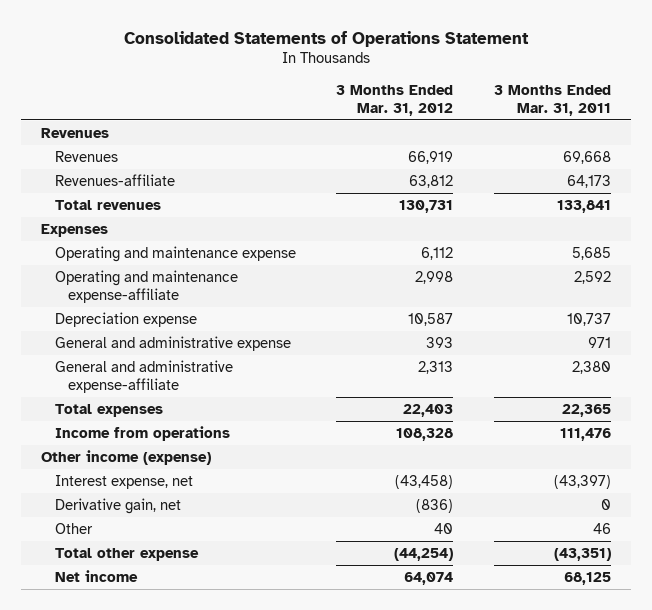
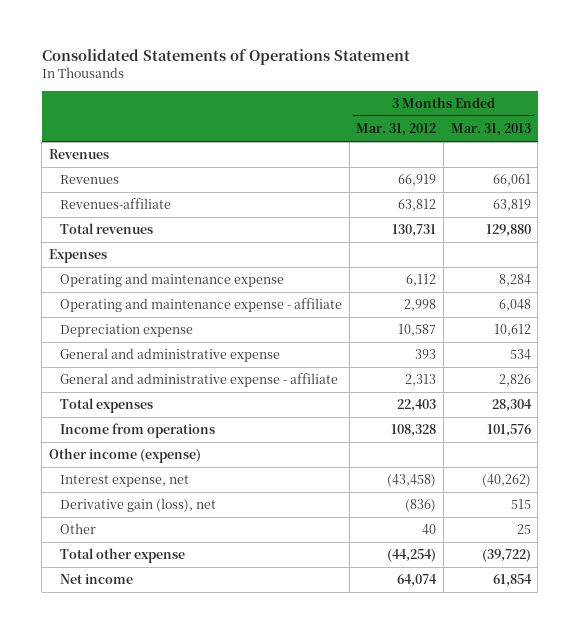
[493,84,611,116] 3 Months Ended Mar. 31, 2011 -> none
none -> [450,123,531,137] Mar. 31, 2013
[54,269,238,303] Operating and maintenance expense-affiliate -> [60,298,343,313] Operating and maintenance expense - affiliate
[54,359,233,393] General and administrative expense-affiliate -> [60,373,339,388] General and administrative expense - affiliate
[54,497,181,514] Derivative gain, net -> [60,498,217,513] Derivative gain (loss), net

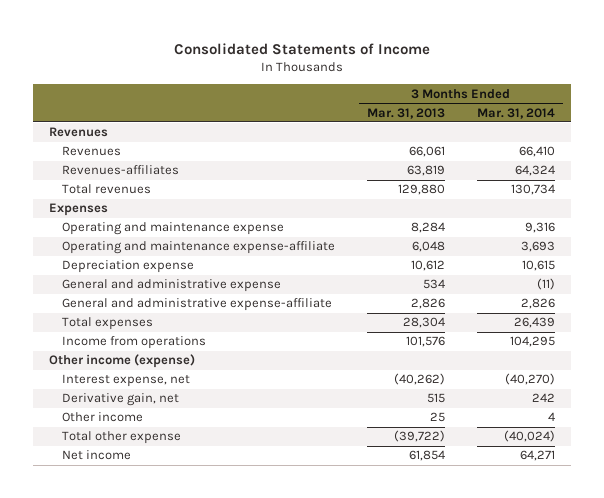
[41,49,410,66] Consolidated Statements of Operations Statement -> [174,42,431,55] Consolidated Statements of Income
[356,123,437,137] Mar. 31, 2012 -> none
none -> [477,107,556,119] Mar. 31, 2014
[60,198,172,210] Revenues-affiliate -> [62,165,180,176] Revenues-affiliates
[60,298,343,313] Operating and maintenance expense - affiliate -> [62,241,336,255] Operating and maintenance expense-affiliate
[60,373,339,388] General and administrative expense - affiliate -> [62,298,333,312] General and administrative expense-affiliate
[60,498,217,513] Derivative gain (loss), net -> [62,393,180,407] Derivative gain, net
[60,523,97,535] Other -> [62,412,144,423] Other income

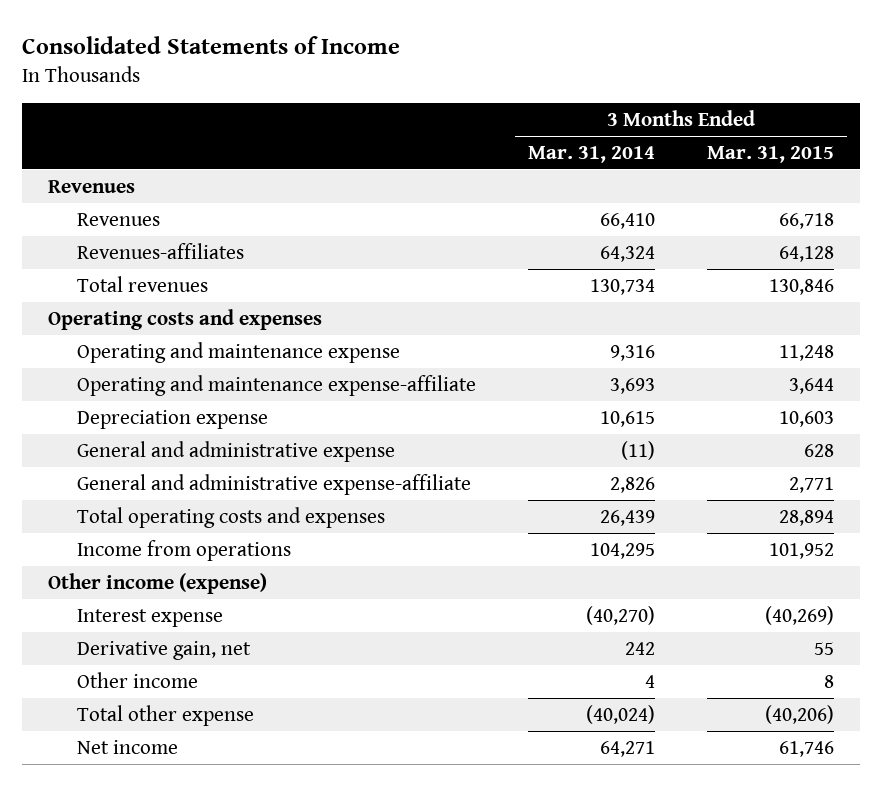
[367,107,446,119] Mar. 31, 2013 -> none
none -> [706,145,834,163] Mar. 31, 2015
[49,203,109,217] Expenses -> [47,308,322,330] Operating costs and expenses
[62,317,154,331] Total expenses -> [76,506,385,528] Total operating costs and expenses
[62,374,191,388] Interest expense, net -> [76,608,223,627] Interest expense

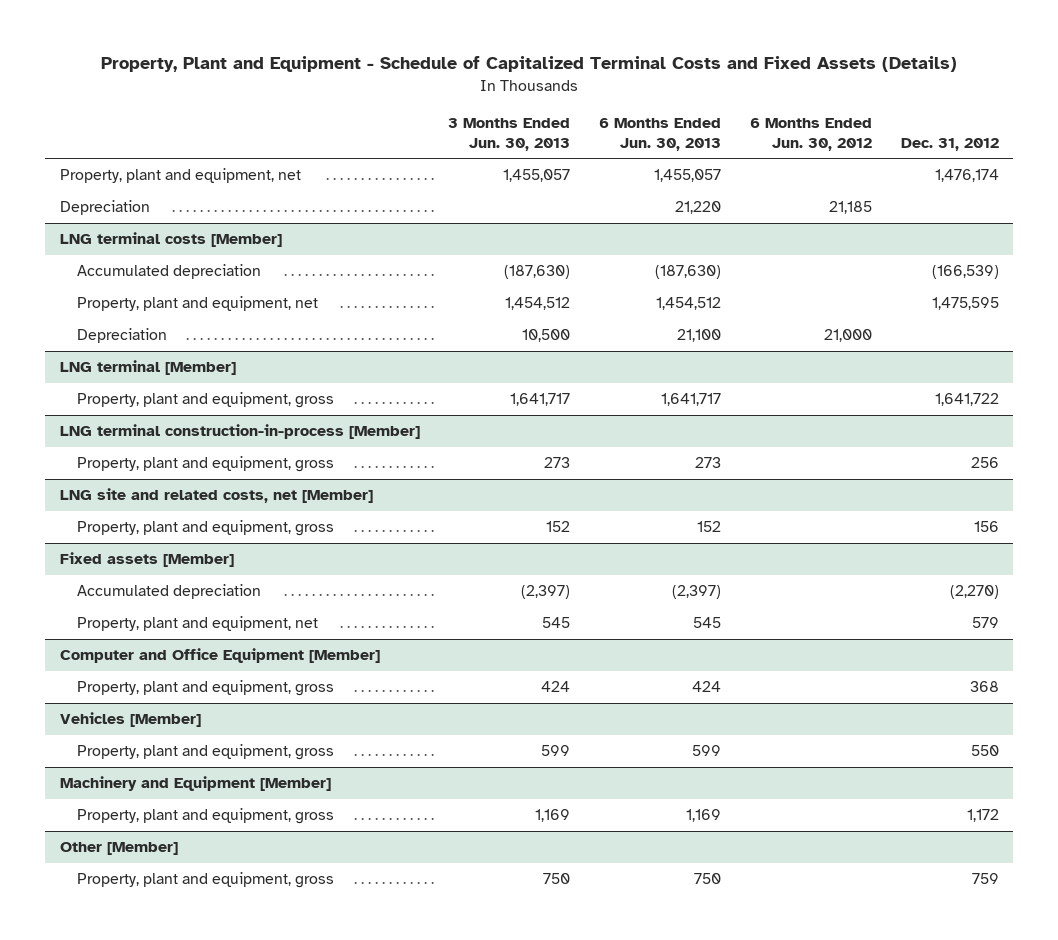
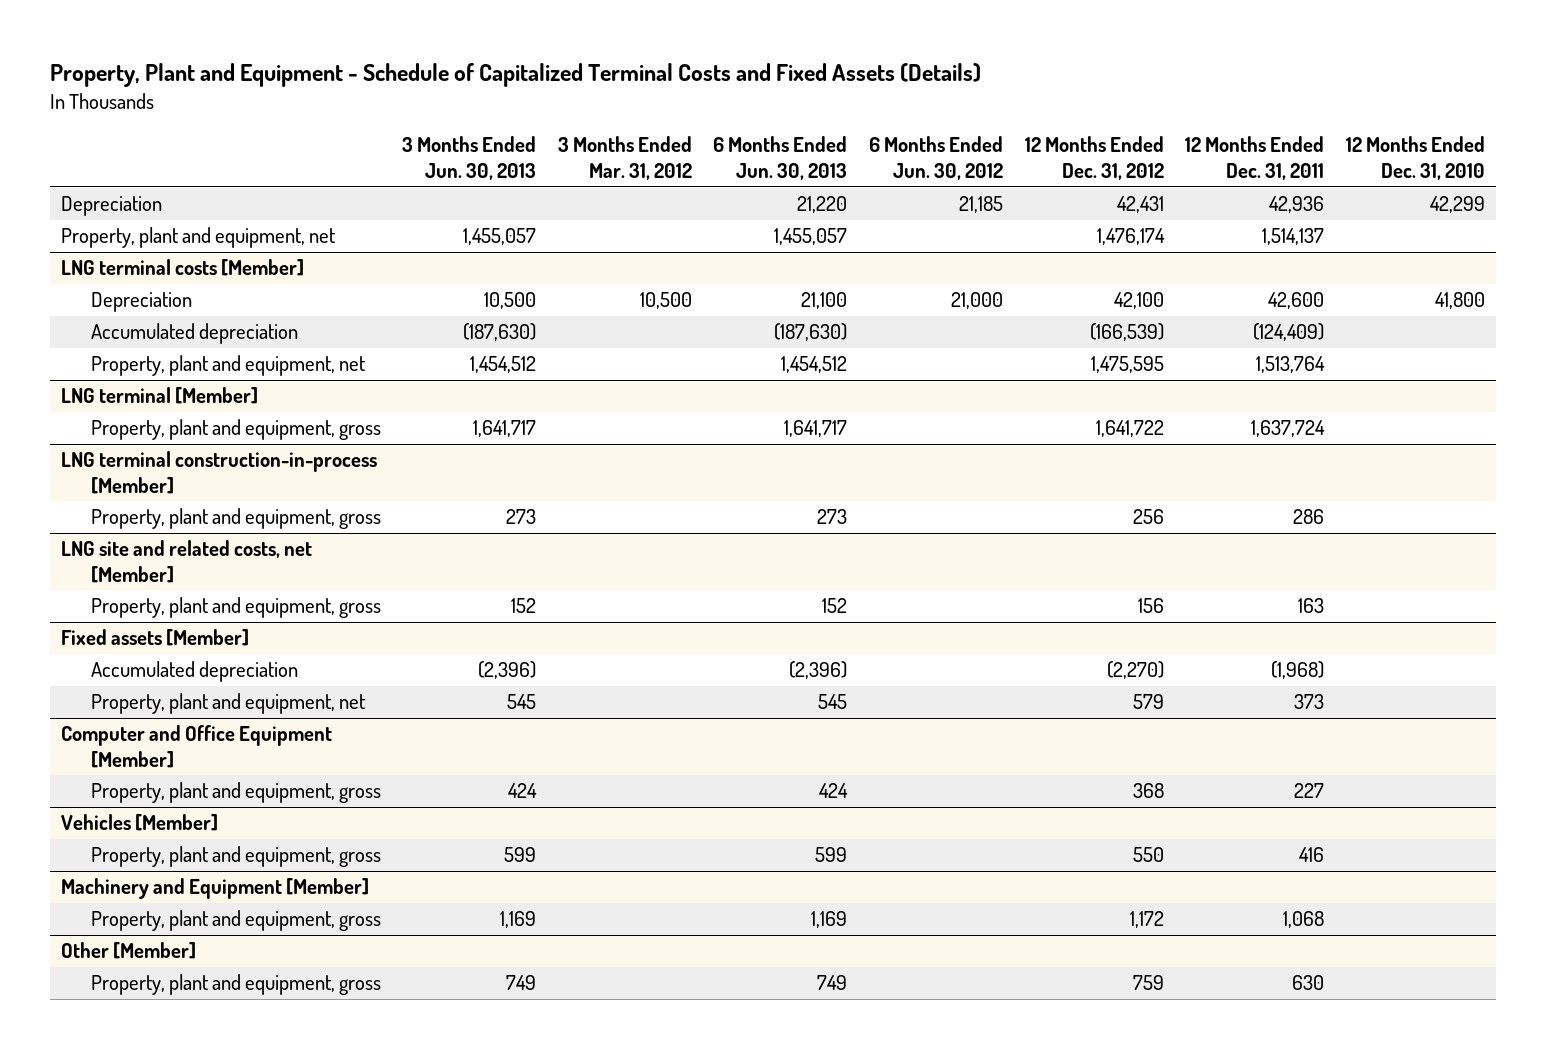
[900,137,999,151] Dec. 31, 2012 -> none
none -> [557,136,692,181] 3 Months Ended Mar. 31, 2012
none -> [1024,136,1164,181] 12 Months Ended Dec. 31, 2012
none -> [1185,136,1325,181] 12 Months Ended Dec. 31, 2011
none -> [1345,136,1485,181] 12 Months Ended Dec. 31, 2010
[59,168,301,184] Property, plant and equipment, net -> [60,227,335,249] Property, plant and equipment, net
[77,328,168,344] Depreciation -> [90,292,192,313] Depreciation
[521,585,571,600] (2,397) -> [478,661,537,680] (2,396)
[672,585,722,600] (2,397) -> [789,661,848,680] (2,396)
[543,873,571,885] 750 -> [506,975,537,991] 749
[694,873,722,885] 750 -> [817,975,848,991] 749

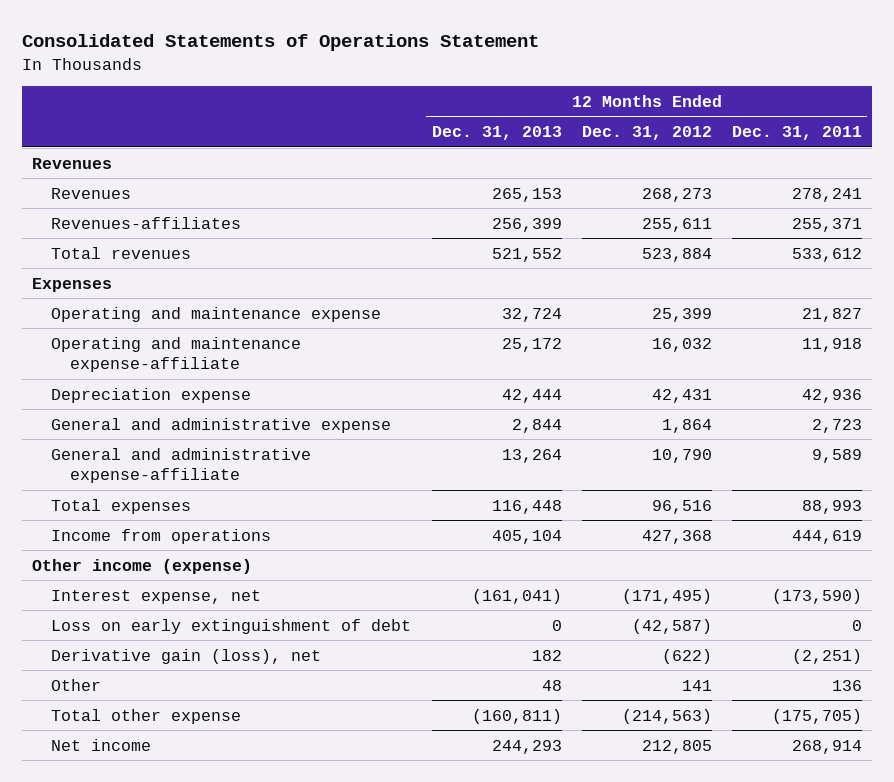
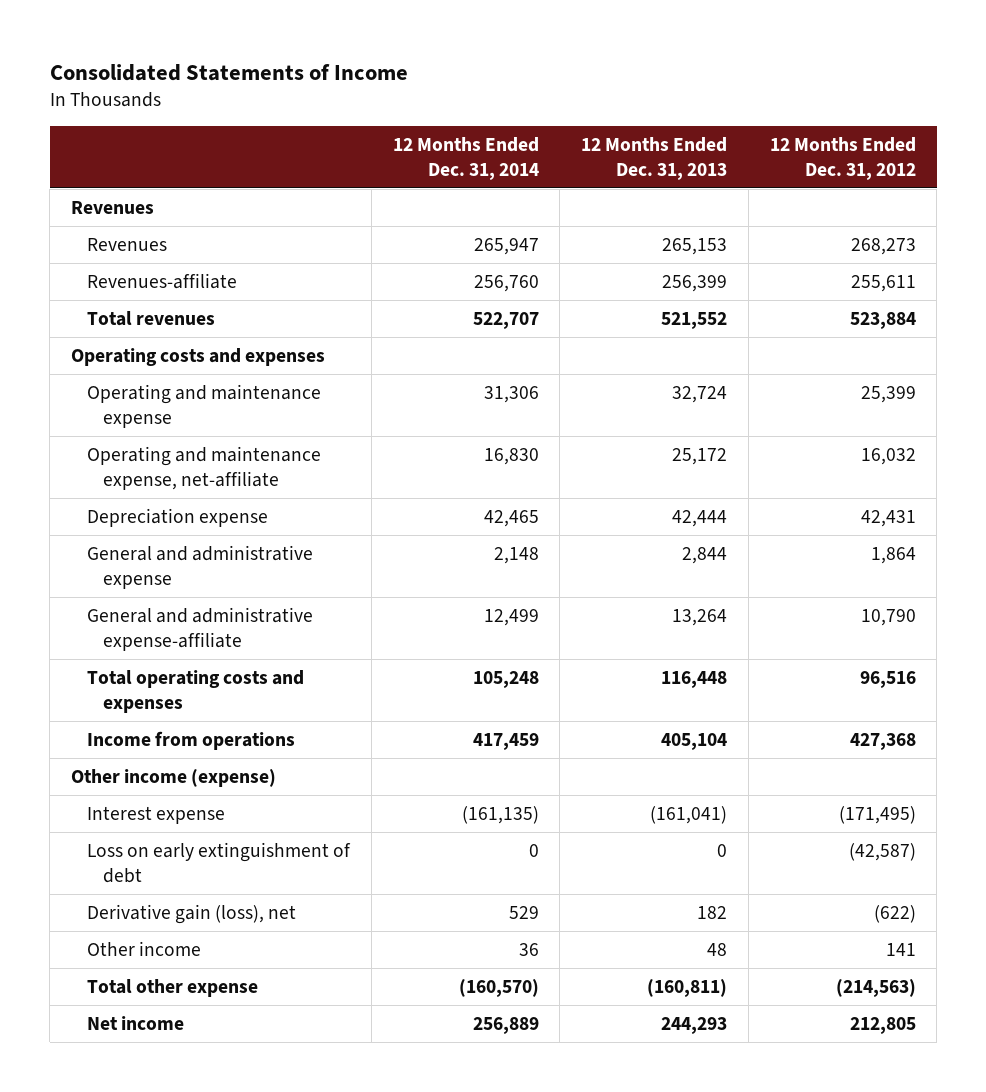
[21,34,539,52] Consolidated Statements of Operations Statement -> [49,64,408,82] Consolidated Statements of Income
[732,125,863,140] Dec. 31, 2011 -> none
none -> [392,136,539,180] 12 Months Ended Dec. 31, 2014
[51,216,242,229] Revenues-affiliates -> [87,272,238,289] Revenues-affiliate
[32,277,113,292] Expenses -> [70,347,325,366] Operating costs and expenses
[51,336,302,373] Operating and maintenance expense-affiliate -> [87,445,322,490] Operating and maintenance expense, net-affiliate
[51,498,192,514] Total expenses -> [87,669,305,713] Total operating costs and expenses
[51,589,262,604] Interest expense, net -> [87,805,226,824] Interest expense
[51,678,102,691] Other -> [87,940,202,956] Other income

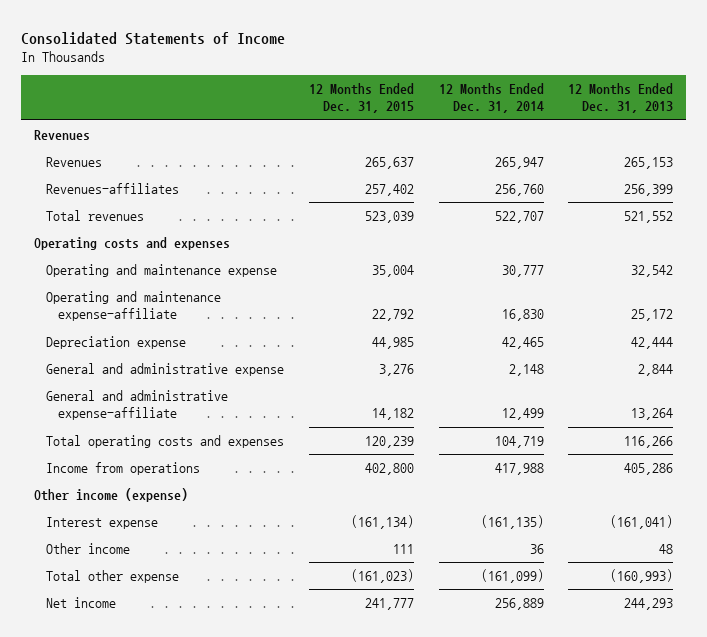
[769,136,916,180] 12 Months Ended Dec. 31, 2012 -> none
none -> [308,83,414,114] 12 Months Ended Dec. 31, 2015
[87,272,238,289] Revenues-affiliate -> [45,183,179,195] Revenues-affiliates
[483,385,539,403] 31,306 -> [501,265,544,278] 30,777
[672,385,728,403] 32,724 -> [631,265,674,278] 32,542
[87,445,322,490] Operating and maintenance expense, net-affiliate -> [45,291,221,322] Operating and maintenance expense-affiliate
[472,670,539,688] 105,248 -> [494,436,544,449] 104,719
[661,670,728,688] 116,448 -> [624,436,674,449] 116,266
[472,732,539,750] 417,459 -> [494,463,544,476] 417,988
[661,732,728,750] 405,104 -> [624,463,674,476] 405,286
[87,841,352,883] Loss on early extinguishment of debt -> none
[87,903,297,924] Derivative gain (loss), net -> none
[458,978,539,997] (160,570) -> [480,569,544,584] (161,099)
[647,978,728,997] (160,811) -> [610,569,674,584] (160,993)

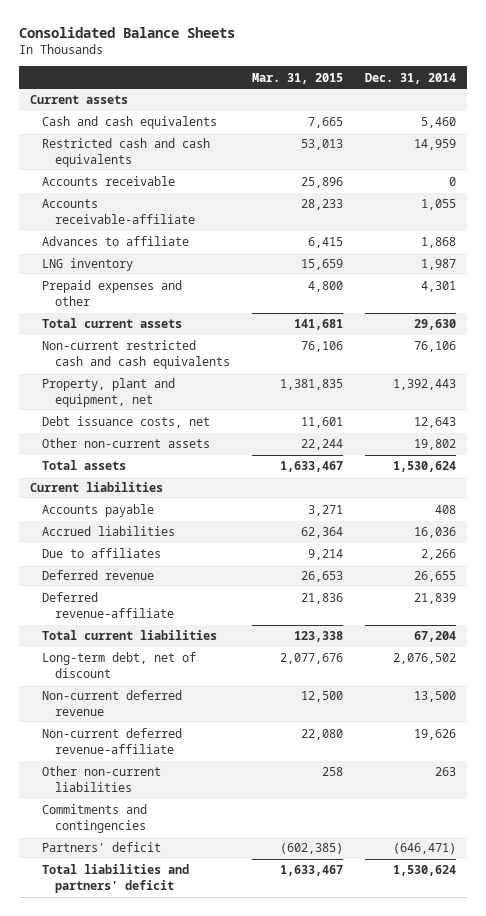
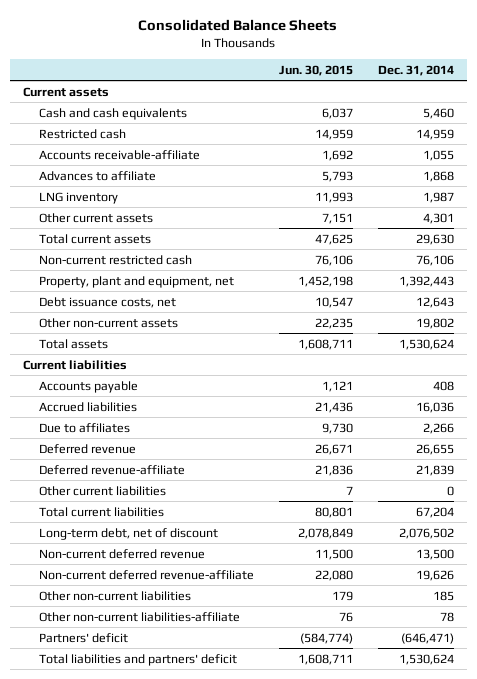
[251,72,343,84] Mar. 31, 2015 -> none
none -> [279,64,354,76] Jun. 30, 2015
[42,176,176,187] Accounts receivable -> none
[42,138,211,168] Restricted cash and cash equivalents -> [38,128,126,139] Restricted cash
[42,280,183,307] Prepaid expenses and other -> [38,212,153,223] Other current assets
[42,340,230,370] Non-current restricted cash and cash equivalents -> [38,254,192,265] Non-current restricted cash
none -> [38,485,166,496] Other current liabilities
[42,804,148,834] Commitments and contingencies -> none
[435,767,457,777] 263 -> [433,590,455,601] 185
none -> [38,611,240,622] Other non-current liabilities-affiliate

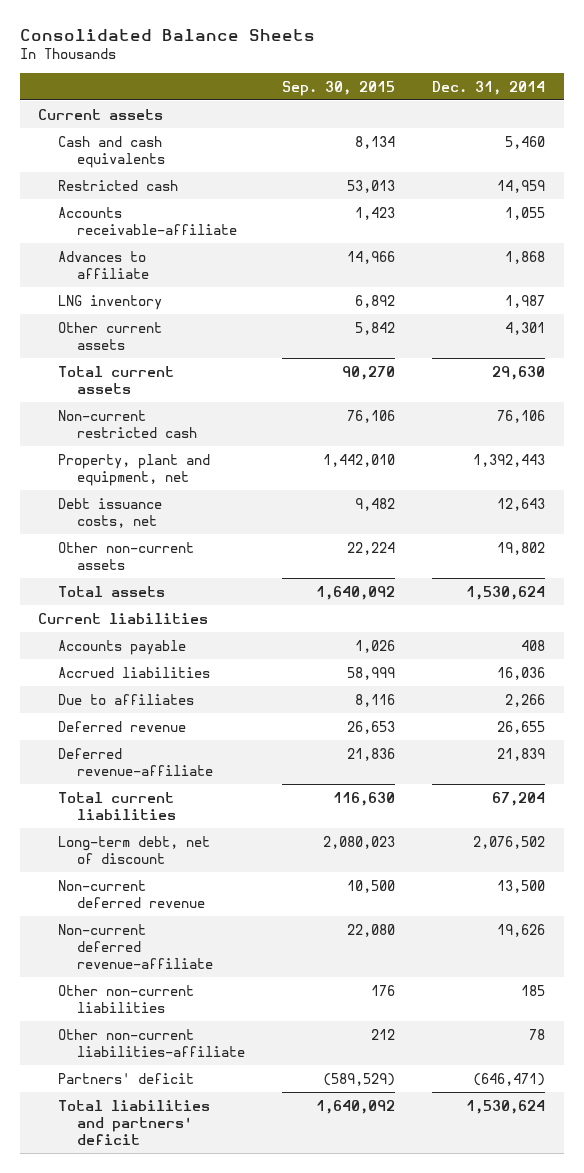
[279,64,354,76] Jun. 30, 2015 -> none
none -> [281,80,395,96] Sep. 30, 2015
[38,485,166,496] Other current liabilities -> none

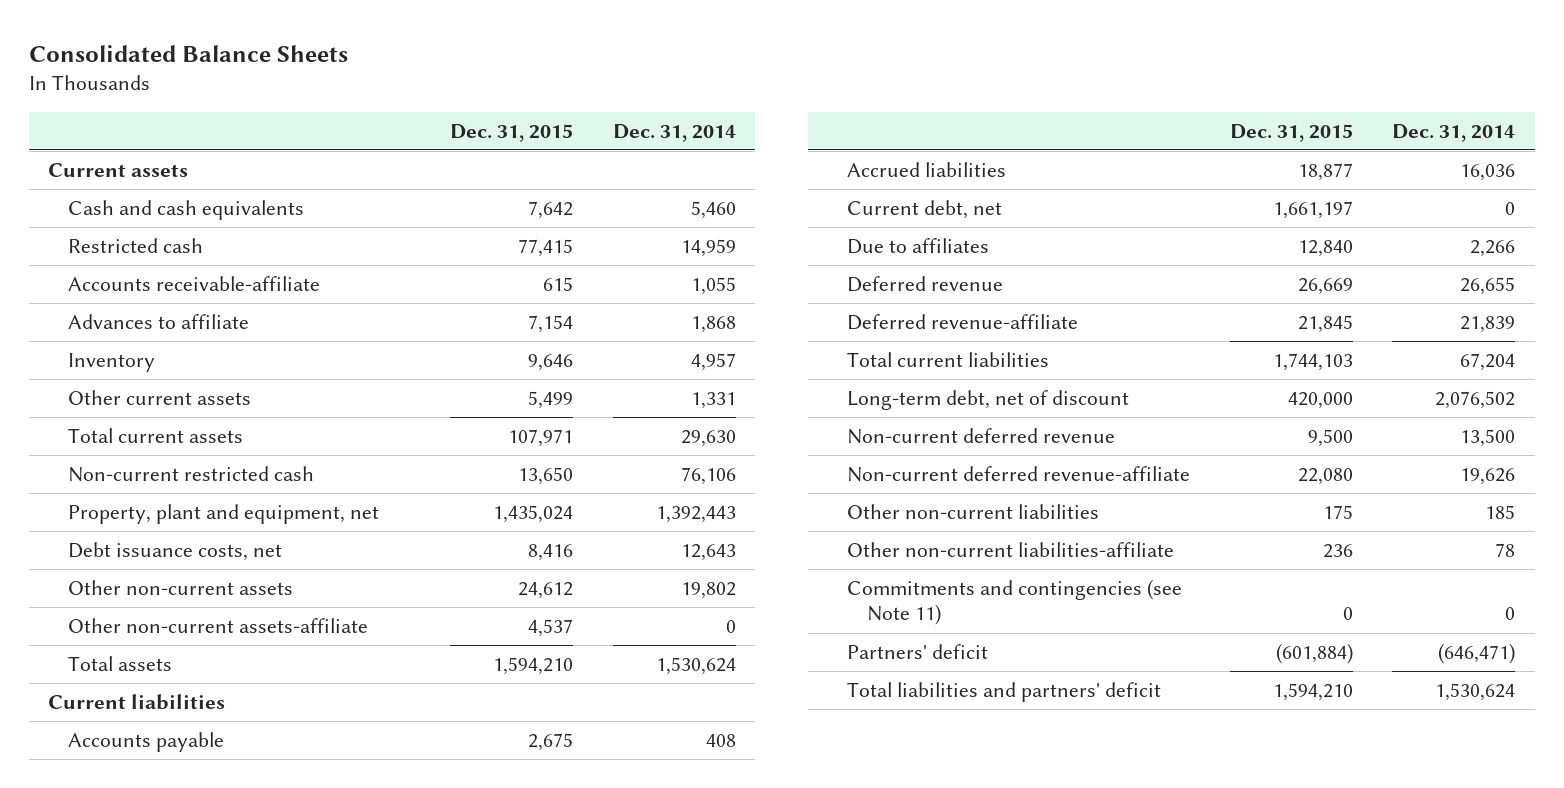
[281,80,395,96] Sep. 30, 2015 -> none
none -> [450,123,574,142] Dec. 31, 2015
[57,294,162,310] LNG inventory -> [67,353,155,373] Inventory
[505,294,546,308] 1,987 -> [690,353,736,372] 4,957
[505,321,546,335] 4,301 -> [690,392,736,410] 1,331
none -> [67,618,368,634] Other non-current assets-affiliate
none -> [847,200,1003,220] Current debt, net
none -> [847,579,1183,626] Commitments and contingencies (see Note 11)

